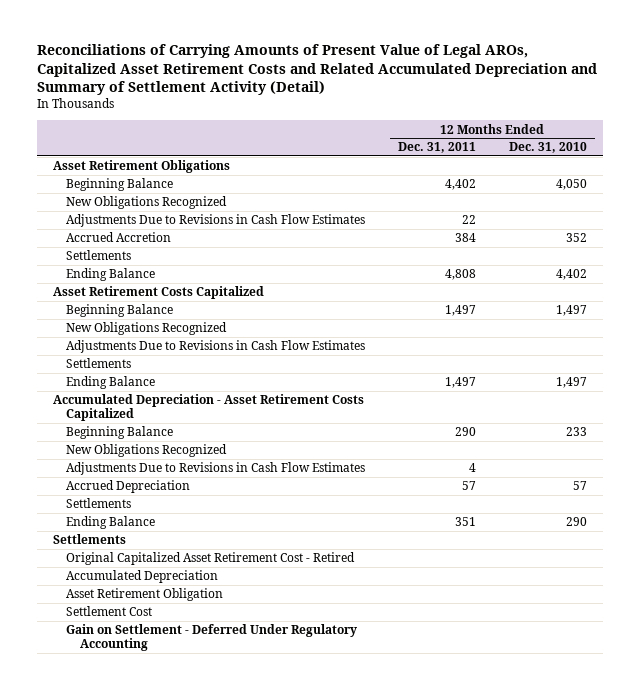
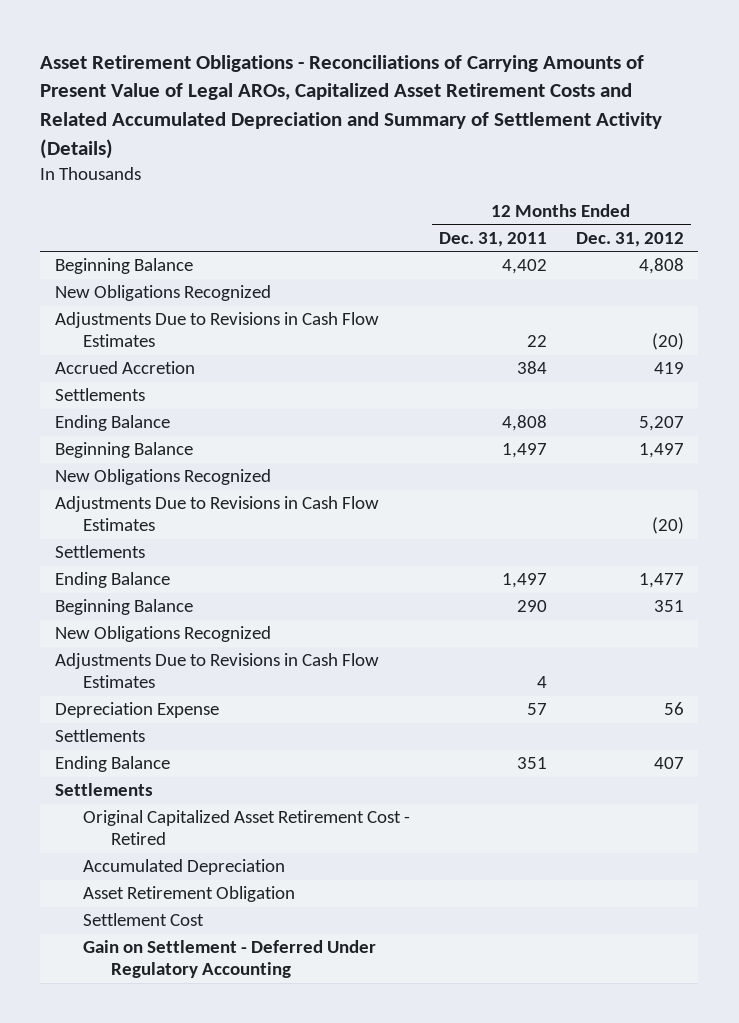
[36,44,597,96] Reconciliations of Carrying Amounts of Present Value of Legal AROs, Capitalized Asset Retirement Costs and Related Accumulated Depreciation and Summary of Settlement Activity (Detail) -> [40,54,663,159] Asset Retirement Obligations - Reconciliations of Carrying Amounts of Present Value of Legal AROs, Capitalized Asset Retirement Costs and Related Accumulated Depreciation and Summary of Settlement Activity (Details)
[508,142,587,154] Dec. 31, 2010 -> none
none -> [575,231,684,247] Dec. 31, 2012
[53,160,231,174] Asset Retirement Obligations -> none
[53,286,265,300] Asset Retirement Costs Capitalized -> none
[53,394,365,422] Accumulated Depreciation - Asset Retirement Costs Capitalized -> none
[66,480,191,494] Accrued Depreciation -> [54,702,219,719] Depreciation Expense

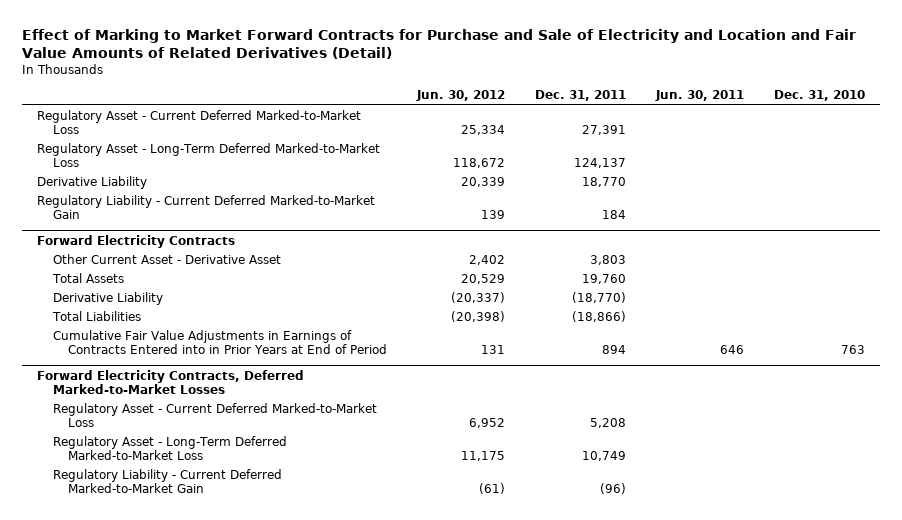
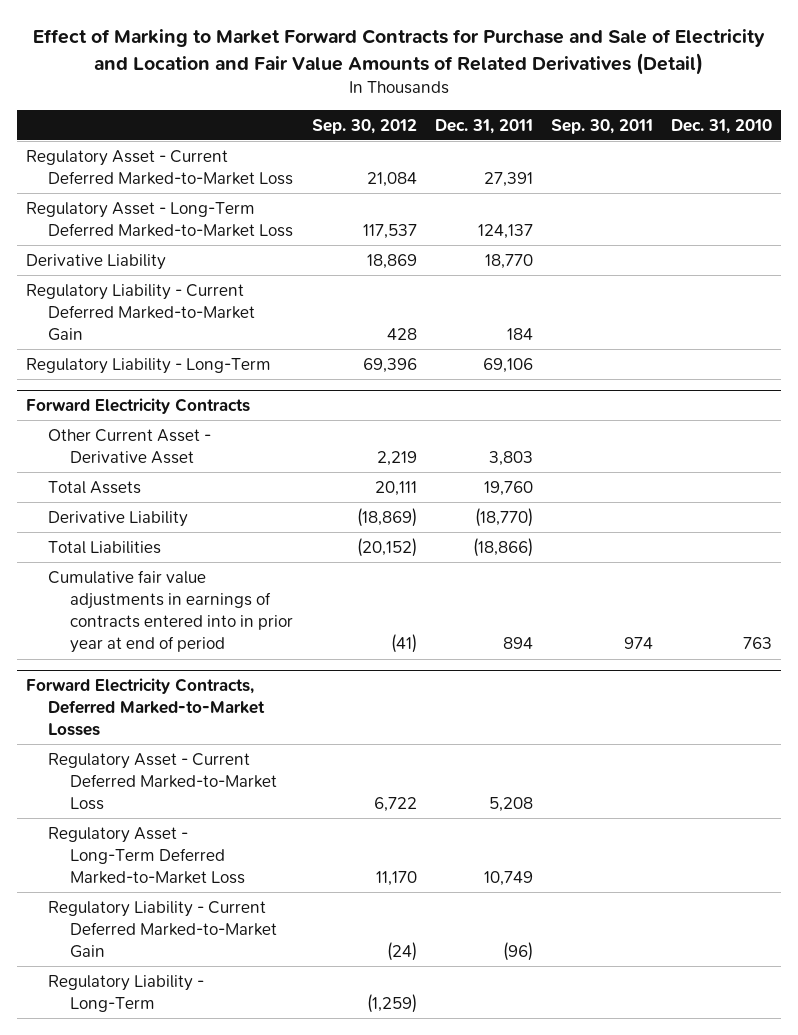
[416,90,506,102] Jun. 30, 2012 -> none
[655,90,745,102] Jun. 30, 2011 -> none
none -> [311,118,417,134] Sep. 30, 2012
none -> [550,118,653,134] Sep. 30, 2011
none -> [25,357,271,374] Regulatory Liability - Long-Term
[52,329,388,354] Cumulative Fair Value Adjustments in Earnings of Contracts Entered into in Prior Years at End of Period -> [48,569,294,654] Cumulative fair value adjustments in earnings of contracts entered into in prior year at end of period
none -> [48,974,205,1013] Regulatory Liability - Long-Term

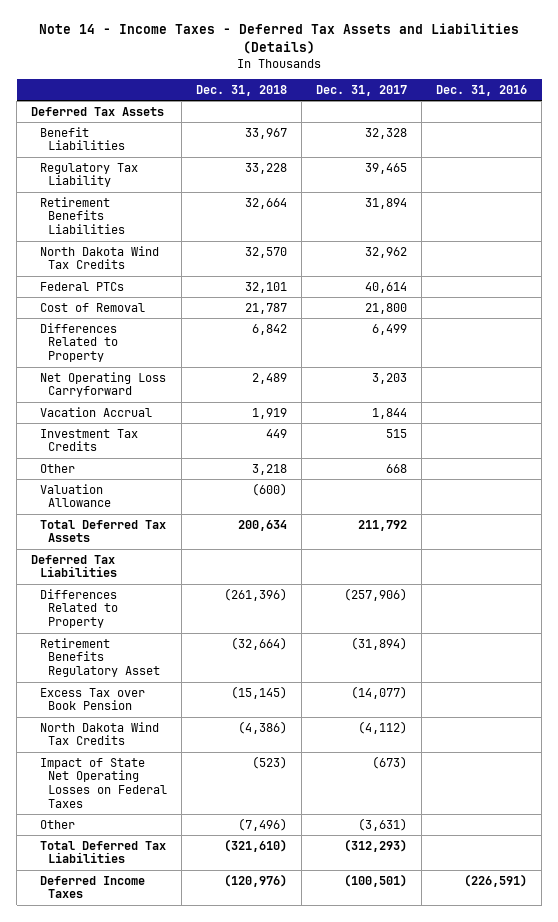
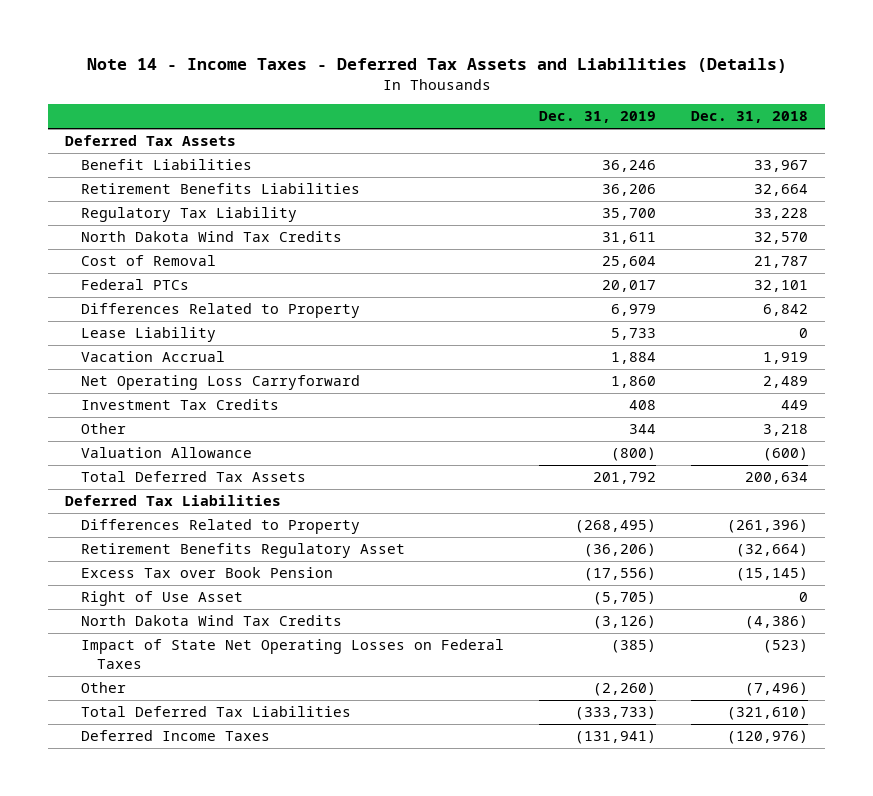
[316,84,408,96] Dec. 31, 2017 -> none
[436,84,528,96] Dec. 31, 2016 -> none
none -> [539,111,657,124] Dec. 31, 2019
[39,162,138,188] Regulatory Tax Liability -> [81,207,298,223] Regulatory Tax Liability
[39,281,124,291] Federal PTCs -> [81,279,190,291] Federal PTCs
none -> [81,327,217,343] Lease Liability
[39,371,166,398] Net Operating Loss Carryforward -> [81,375,361,391] Net Operating Loss Carryforward
none -> [81,591,244,607] Right of Use Asset

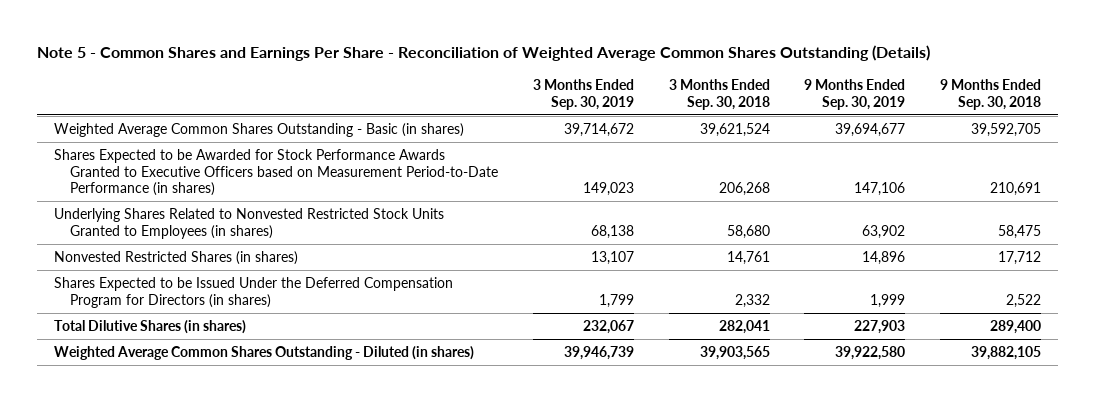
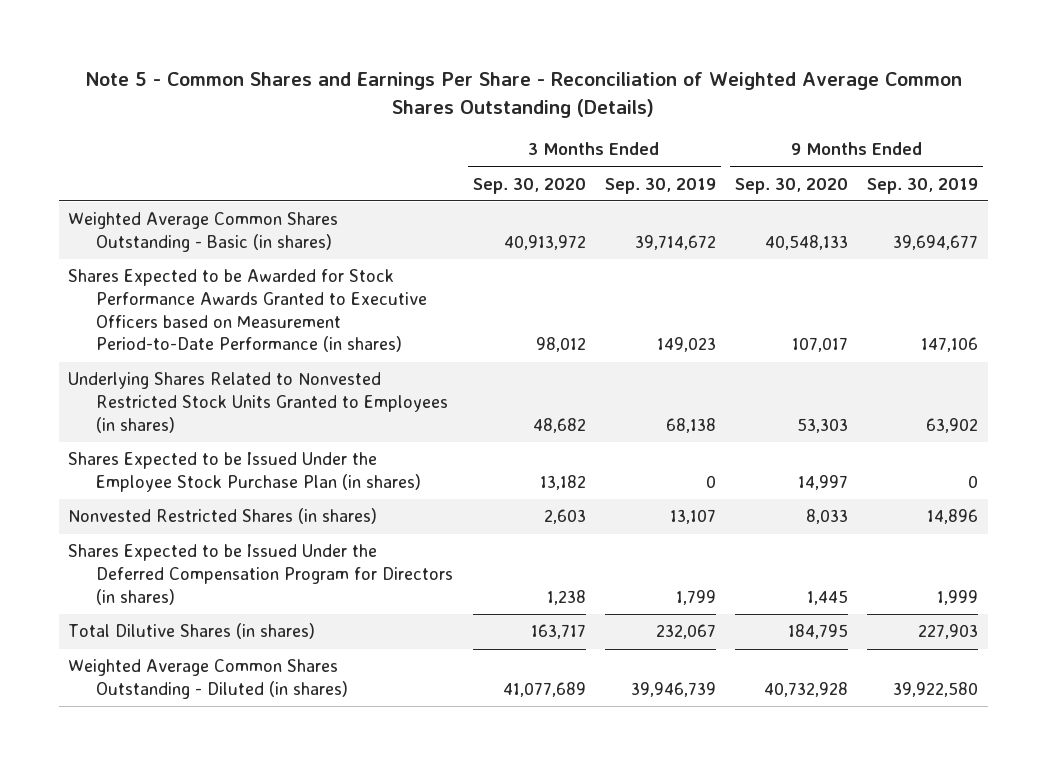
[668,78,770,110] 3 Months Ended Sep. 30, 2018 -> none
[939,78,1041,110] 9 Months Ended Sep. 30, 2018 -> none
none -> [472,177,586,194] Sep. 30, 2020
none -> [735,177,849,194] Sep. 30, 2020
none -> [68,452,422,493] Shares Expected to be Issued Under the Employee Stock Purchase Plan (in shares)

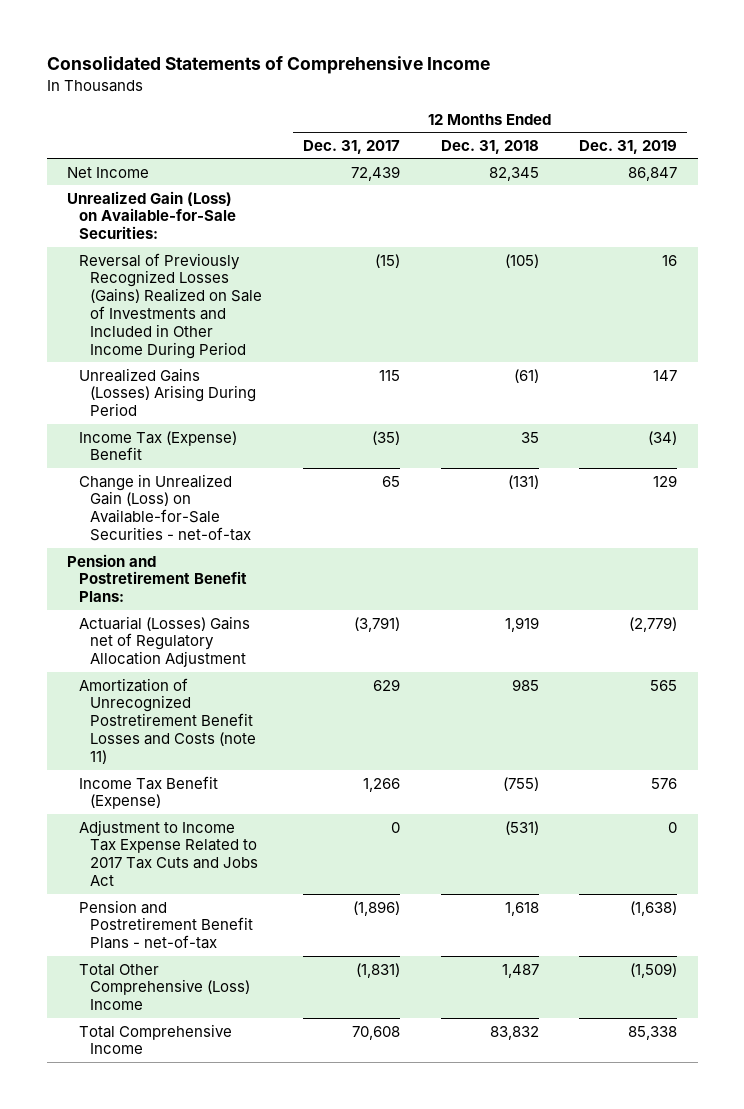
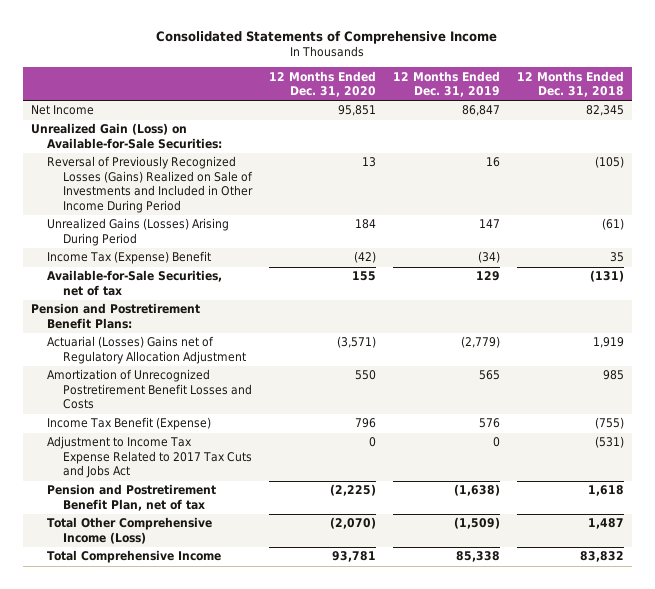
[302,139,400,154] Dec. 31, 2017 -> none
none -> [269,70,377,98] 12 Months Ended Dec. 31, 2020
[78,473,252,542] Change in Unrealized Gain (Loss) on Available-for-Sale Securities - net-of-tax -> [47,270,223,296] Available-for-Sale Securities, net of tax
[78,677,257,765] Amortization of Unrecognized Postretirement Benefit Losses and Costs (note 11) -> [47,369,253,410] Amortization of Unrecognized Postretirement Benefit Losses and Costs
[78,899,254,950] Pension and Postretirement Benefit Plans - net-of-tax -> [47,484,217,511] Pension and Postretirement Benefit Plan, net of tax
[78,963,251,1011] Total Other Comprehensive (Loss) Income -> [47,517,213,544] Total Other Comprehensive Income (Loss)

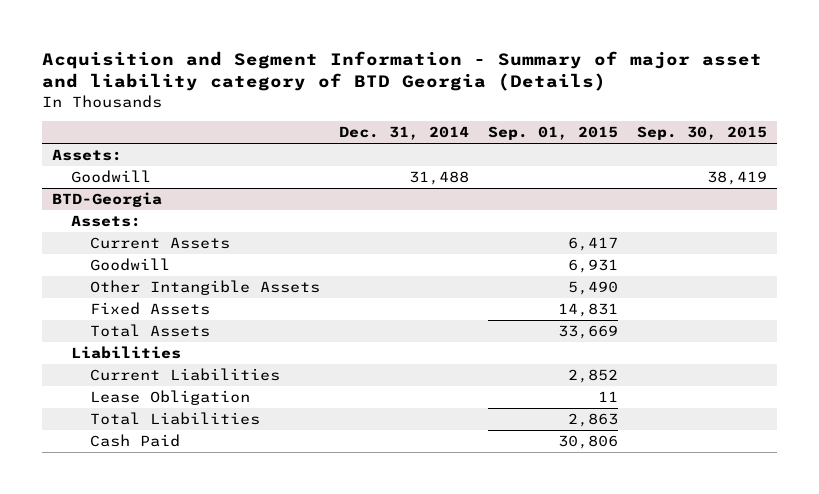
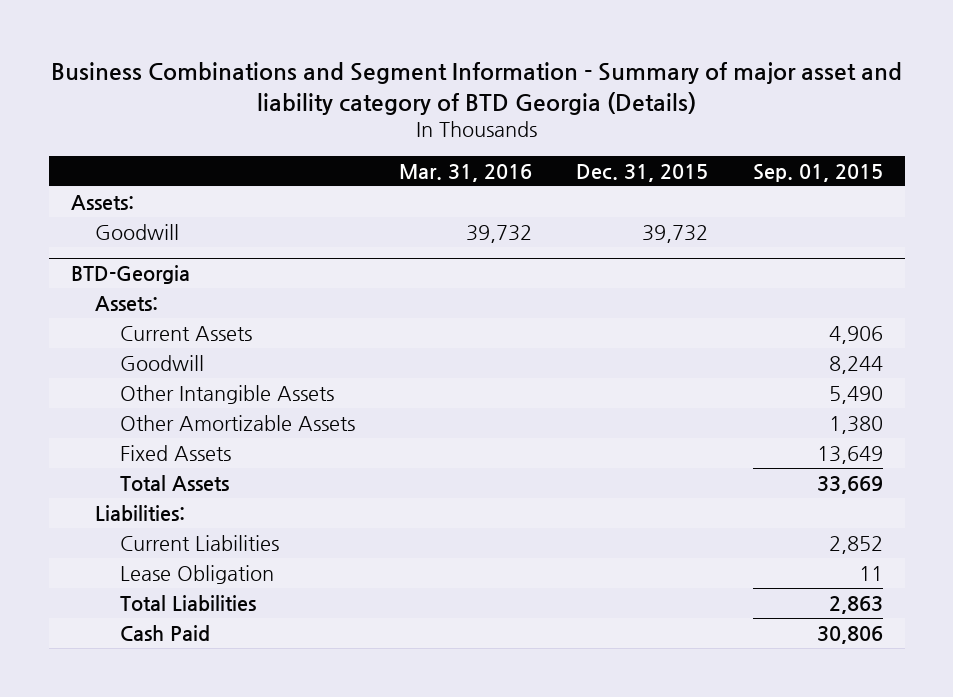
[42,50,763,92] Acquisition and Segment Information - Summary of major asset and liability category of BTD Georgia (Details) -> [50,62,902,115] Business Combinations and Segment Information - Summary of major asset and liability category of BTD Georgia (Details)
[339,126,470,141] Dec. 31, 2014 -> none
[637,126,768,141] Sep. 30, 2015 -> none
none -> [399,163,533,182] Mar. 31, 2016
none -> [576,163,709,182] Dec. 31, 2015
[568,237,619,252] 6,417 -> [828,325,883,344] 4,906
[568,259,619,274] 6,931 -> [828,355,883,374] 8,244
none -> [120,414,356,431] Other Amortizable Assets
[558,303,619,318] 14,831 -> [816,445,883,464] 13,649
[70,346,181,360] Liabilities -> [95,504,186,521] Liabilities:

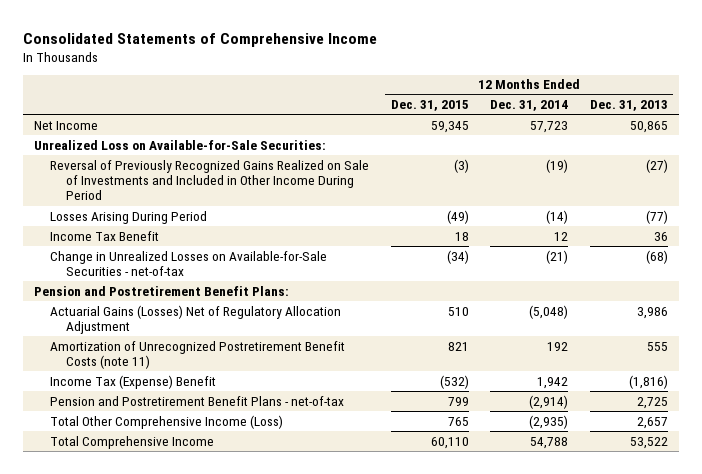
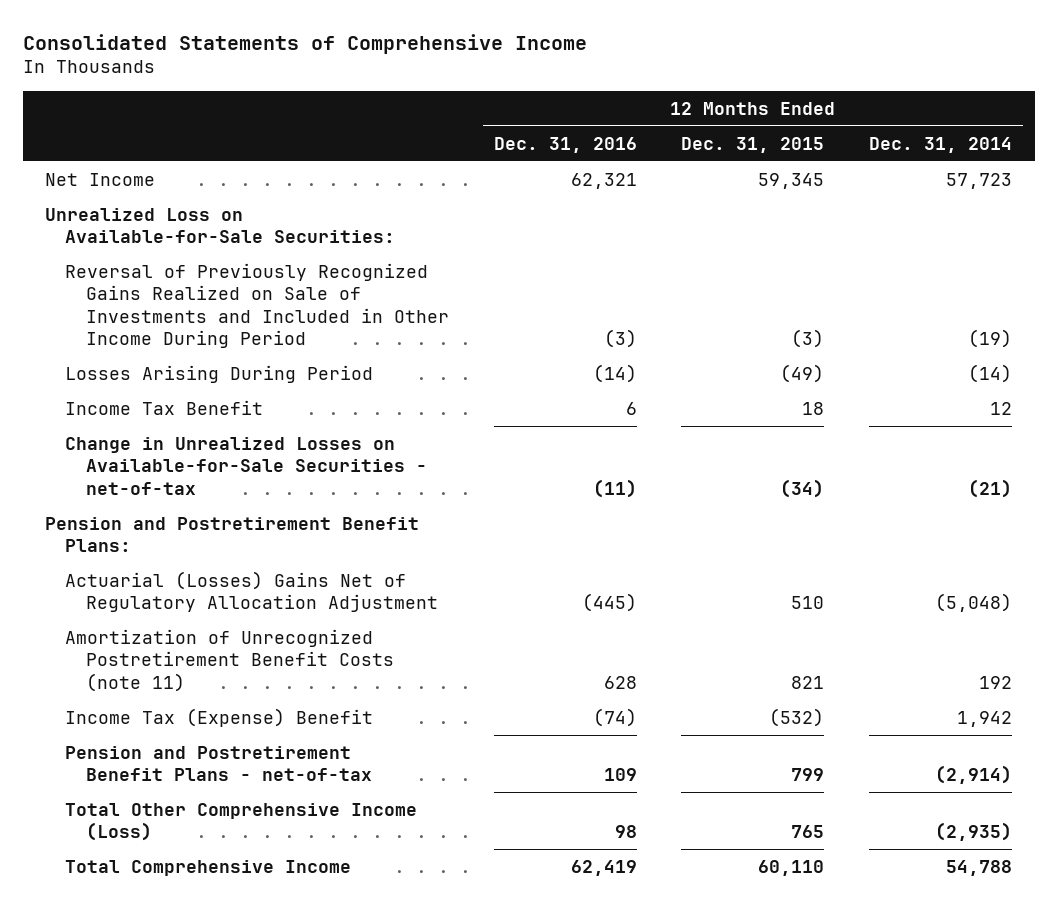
[589,100,668,112] Dec. 31, 2013 -> none
none -> [493,136,637,153] Dec. 31, 2016
[50,304,342,335] Actuarial Gains (Losses) Net of Regulatory Allocation Adjustment -> [65,570,438,613] Actuarial (Losses) Gains Net of Regulatory Allocation Adjustment

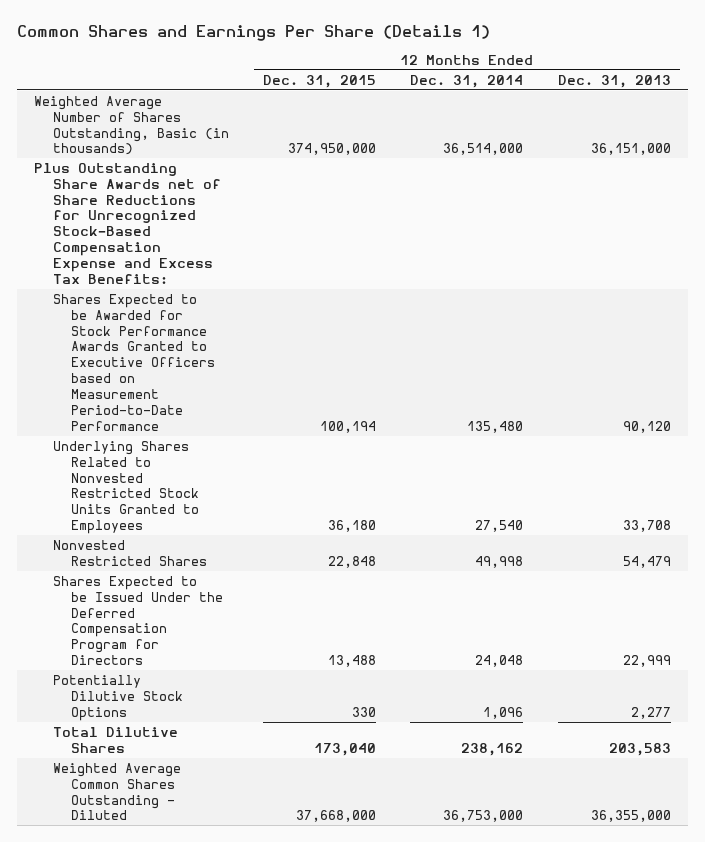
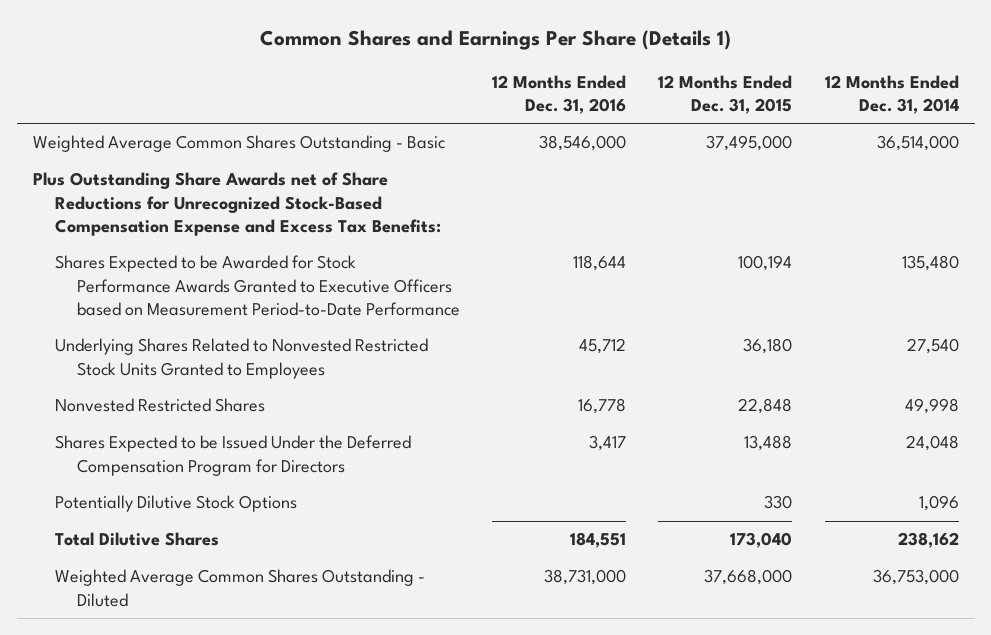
[557,74,671,88] Dec. 31, 2013 -> none
none -> [491,74,626,114] 12 Months Ended Dec. 31, 2016
[34,95,229,156] Weighted Average Number of Shares Outstanding, Basic (in thousands) -> [32,135,445,153] Weighted Average Common Shares Outstanding - Basic
[288,143,377,156] 374,950,000 -> [706,135,793,152] 37,495,000

